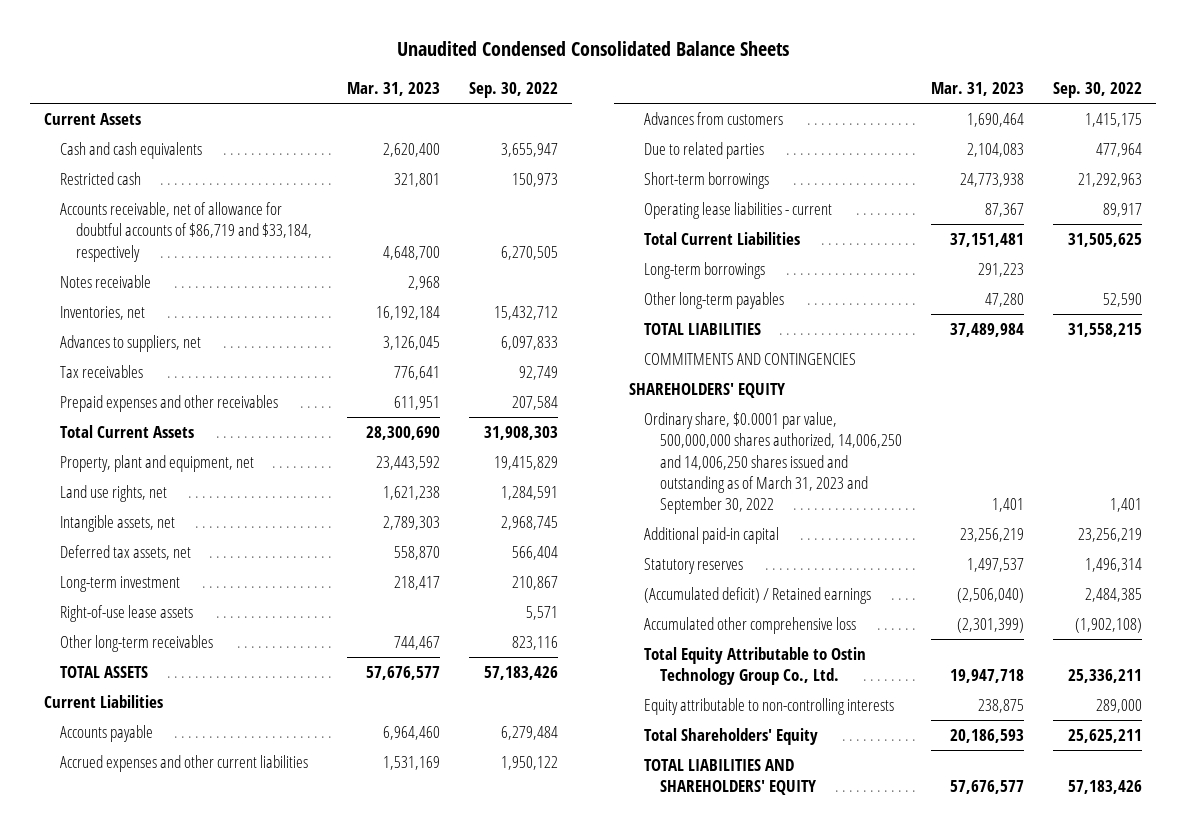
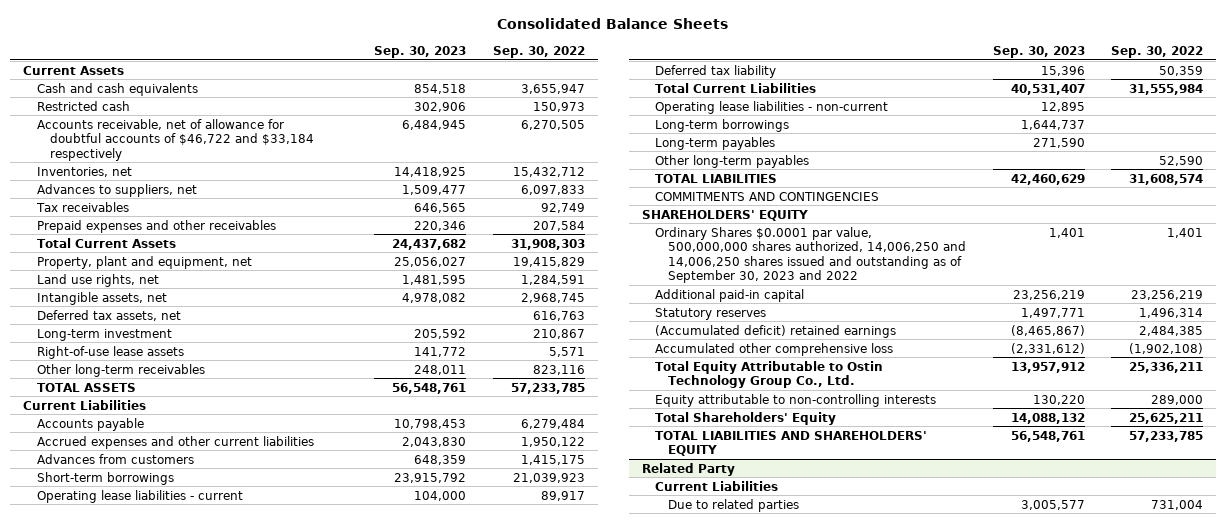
[397,41,790,57] Unaudited Condensed Consolidated Balance Sheets -> [497,18,729,30] Consolidated Balance Sheets
[346,82,440,97] Mar. 31, 2023 -> none
none -> [374,46,467,59] Sep. 30, 2023
[60,275,152,289] Notes receivable -> none
[60,202,312,262] Accounts receivable, net of allowance for doubtful accounts of $86,719 and $33,184, respectively -> [36,118,314,161] Accounts receivable, net of allowance for doubtful accounts of $46,722 and $33,184 respectively
[511,546,558,561] 566,404 -> [532,310,585,321] 616,763
[483,666,558,681] 57,183,426 -> [510,382,585,394] 57,233,785
[644,142,765,160] Due to related parties -> none
[1077,173,1142,188] 21,292,963 -> [512,472,585,483] 21,039,923
none -> [654,64,776,78] Deferred tax liability
[1067,233,1142,248] 31,505,625 -> [1129,83,1204,95] 31,555,984
none -> [654,100,888,114] Operating lease liabilities - non-current
none -> [654,136,775,150] Long-term payables
[1067,323,1142,338] 31,558,215 -> [1129,173,1204,185] 31,608,574
[644,412,902,515] Ordinary share, $0.0001 par value, 500,000,000 shares authorized, 14,006,250 and 14,006,250 shares issued and outstanding as of March 31, 2023 and September 30, 2022 -> [654,226,967,283] Ordinary Shares $0.0001 par value, 500,000,000 shares authorized, 14,006,250 and 14,006,250 shares issued and outstanding as of September 30, 2023 and 2022
[644,587,872,605] (Accumulated deficit) / Retained earnings -> [654,324,896,338] (Accumulated deficit) retained earnings
[1067,780,1142,795] 57,183,426 -> [1129,430,1204,442] 57,233,785
none -> [641,462,735,476] Related Party
none -> [654,480,778,491] Current Liabilities
none -> [668,498,800,512] Due to related parties

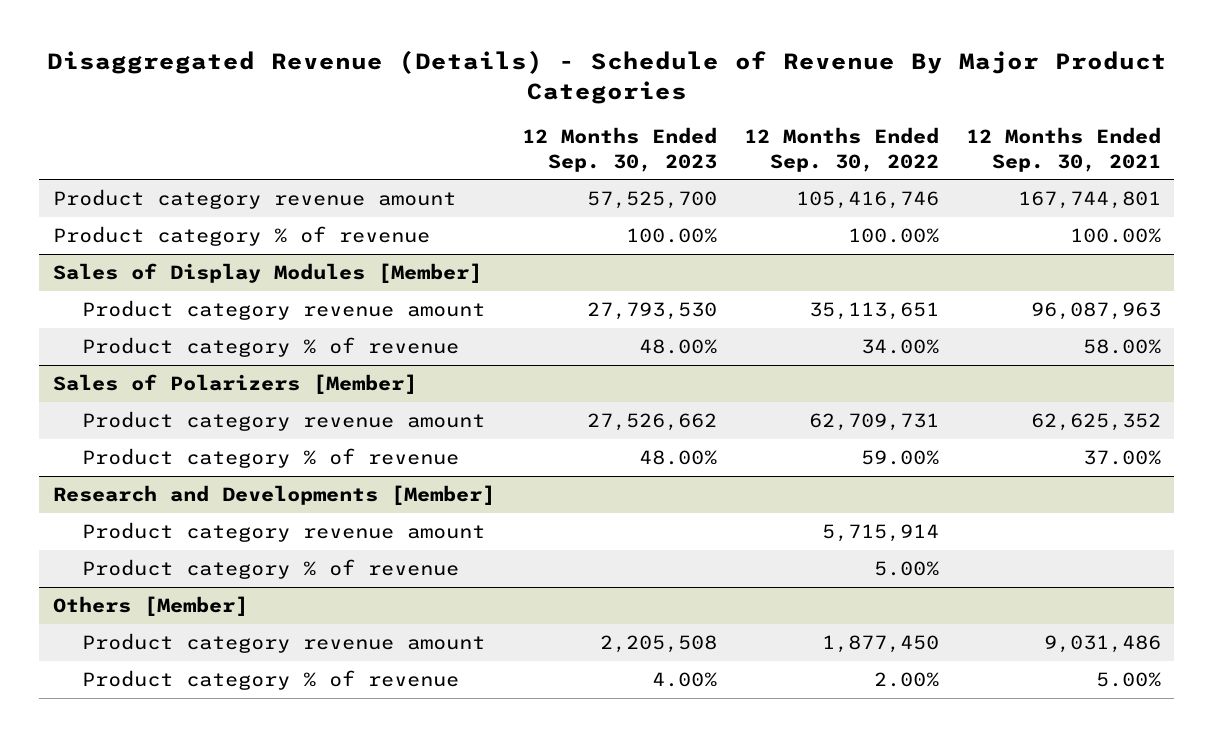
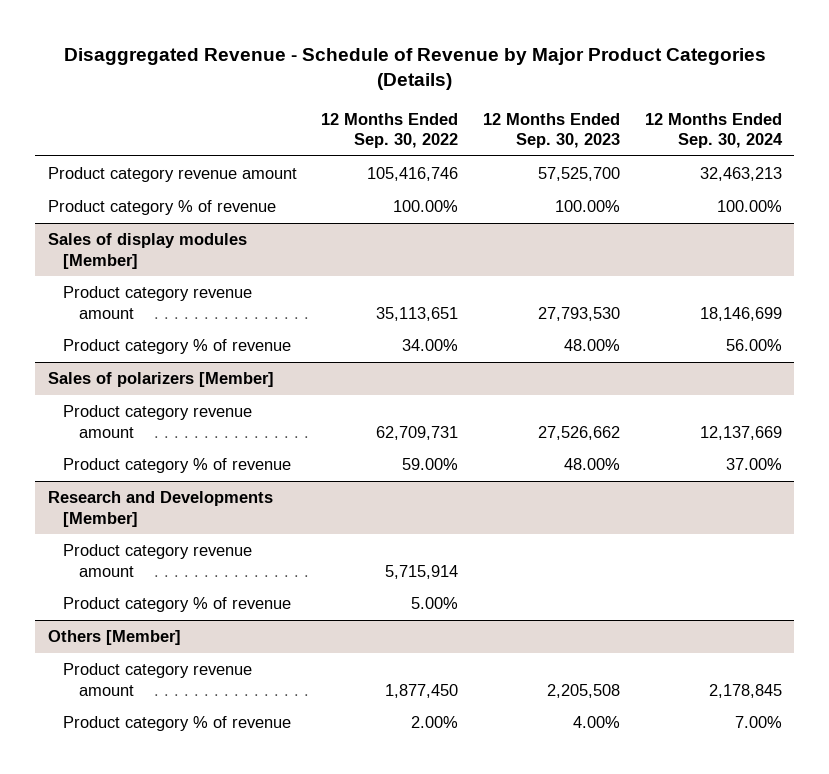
[46,49,1167,104] Disaggregated Revenue (Details) - Schedule of Revenue By Major Product Categories -> [63,47,766,91] Disaggregated Revenue - Schedule of Revenue by Major Product Categories (Details)
[965,126,1161,172] 12 Months Ended Sep. 30, 2021 -> none
none -> [644,112,783,149] 12 Months Ended Sep. 30, 2024
[52,263,482,284] Sales of Display Modules [Member] -> [47,233,247,269] Sales of display modules [Member]
[52,374,417,395] Sales of Polarizers [Member] -> [47,372,274,388] Sales of polarizers [Member]

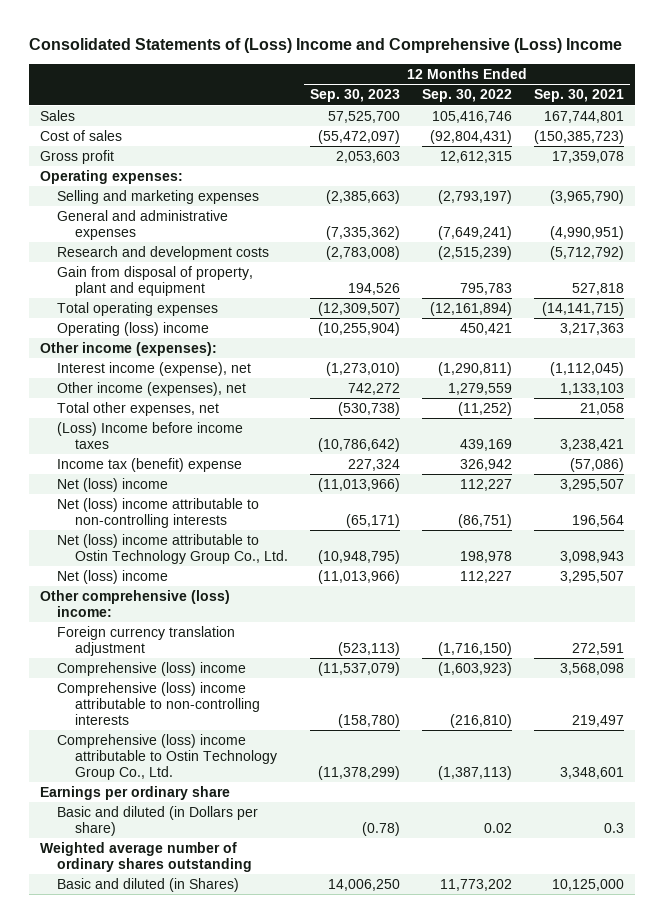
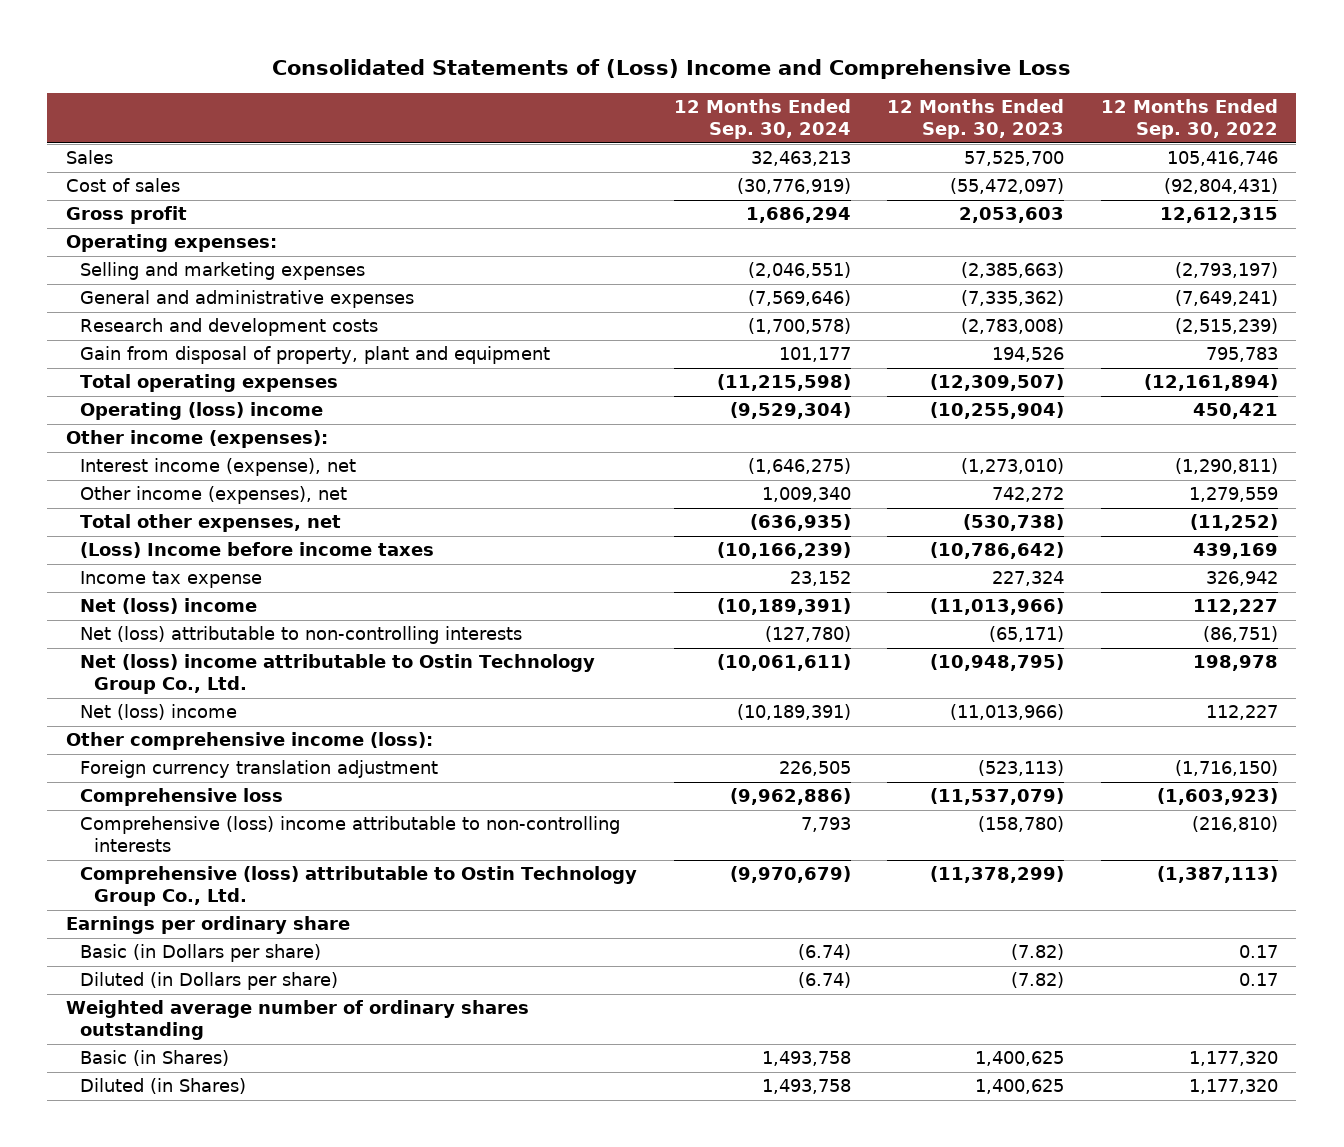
[28,38,622,54] Consolidated Statements of (Loss) Income and Comprehensive (Loss) Income -> [271,58,1071,79] Consolidated Statements of (Loss) Income and Comprehensive Loss
[534,89,625,103] Sep. 30, 2021 -> none
none -> [673,99,851,140] 12 Months Ended Sep. 30, 2024
[57,457,243,472] Income tax (benefit) expense -> [79,571,262,589] Income tax expense
[57,497,260,529] Net (loss) income attributable to non-controlling interests -> [79,626,522,645] Net (loss) attributable to non-controlling interests
[39,589,230,618] Other comprehensive (loss) income: -> [65,732,433,751] Other comprehensive income (loss):
[57,661,247,676] Comprehensive (loss) income -> [79,788,283,807] Comprehensive loss
[57,733,277,781] Comprehensive (loss) income attributable to Ostin Technology Group Co., Ltd. -> [79,866,637,907] Comprehensive (loss) attributable to Ostin Technology Group Co., Ltd.
[57,805,259,837] Basic and diluted (in Dollars per share) -> [79,944,321,963] Basic (in Dollars per share)
[361,822,400,837] (0.78) -> [1011,944,1065,961] (7.82)
[484,823,513,834] 0.02 -> [1238,945,1278,959] 0.17
none -> [79,972,338,991] Diluted (in Dollars per share)
[57,877,240,892] Basic and diluted (in Shares) -> [79,1050,229,1067] Basic (in Shares)
[327,878,400,891] 14,006,250 -> [975,1051,1065,1067] 1,400,625
[440,878,513,891] 11,773,202 -> [1188,1051,1278,1067] 1,177,320
none -> [79,1078,246,1095] Diluted (in Shares)

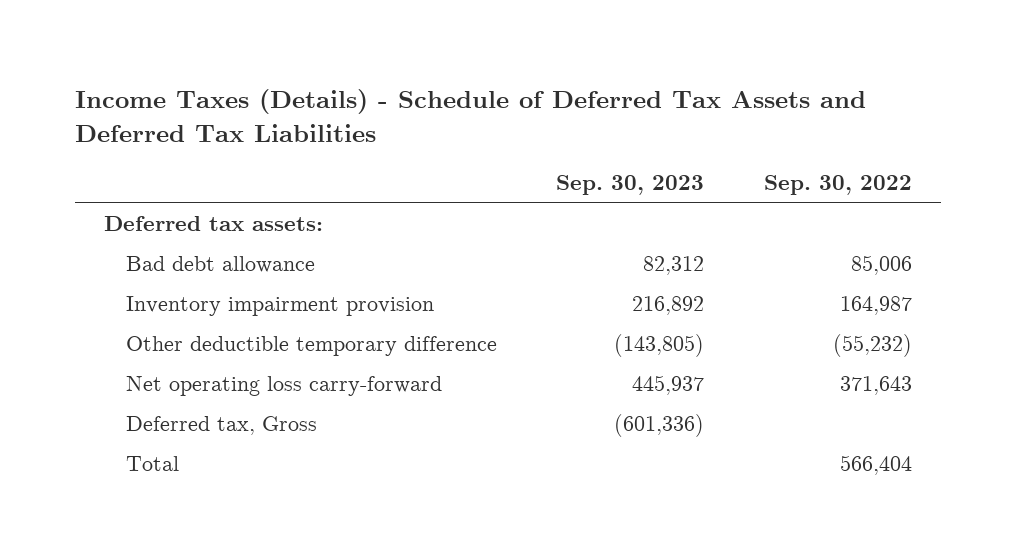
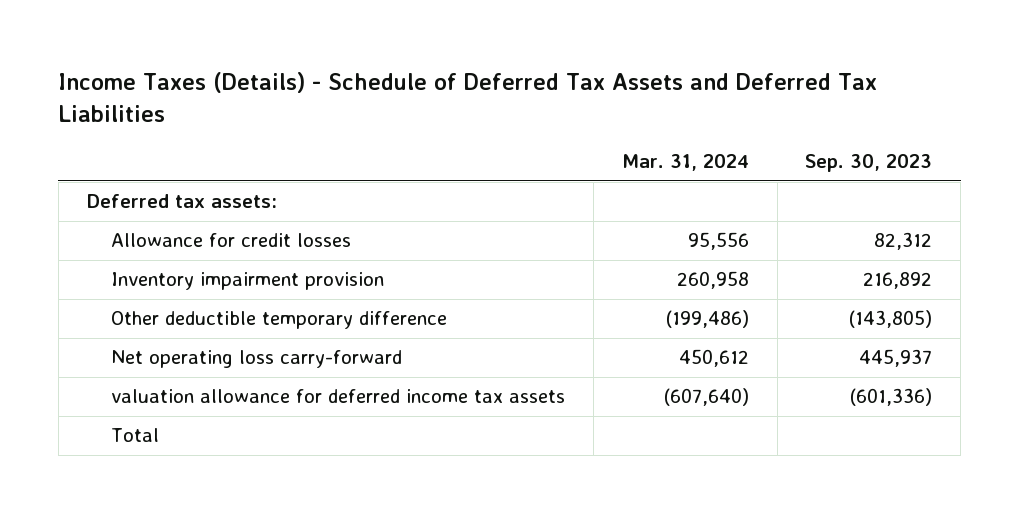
[763,175,912,196] Sep. 30, 2022 -> none
none -> [621,154,749,172] Mar. 31, 2024
[125,256,315,274] Bad debt allowance -> [111,233,352,248] Allowance for credit losses
[125,416,317,436] Deferred tax, Gross -> [111,389,566,404] valuation allowance for deferred income tax assets

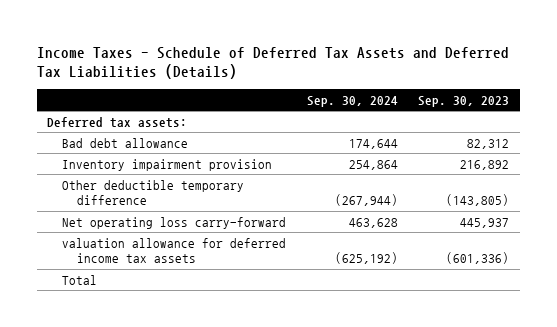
[58,71,878,122] Income Taxes (Details) - Schedule of Deferred Tax Assets and Deferred Tax Liabilities -> [37,46,510,80] Income Taxes - Schedule of Deferred Tax Assets and Deferred Tax Liabilities (Details)
[621,154,749,172] Mar. 31, 2024 -> none
none -> [306,95,398,107] Sep. 30, 2024
[111,233,352,248] Allowance for credit losses -> [62,137,189,148] Bad debt allowance

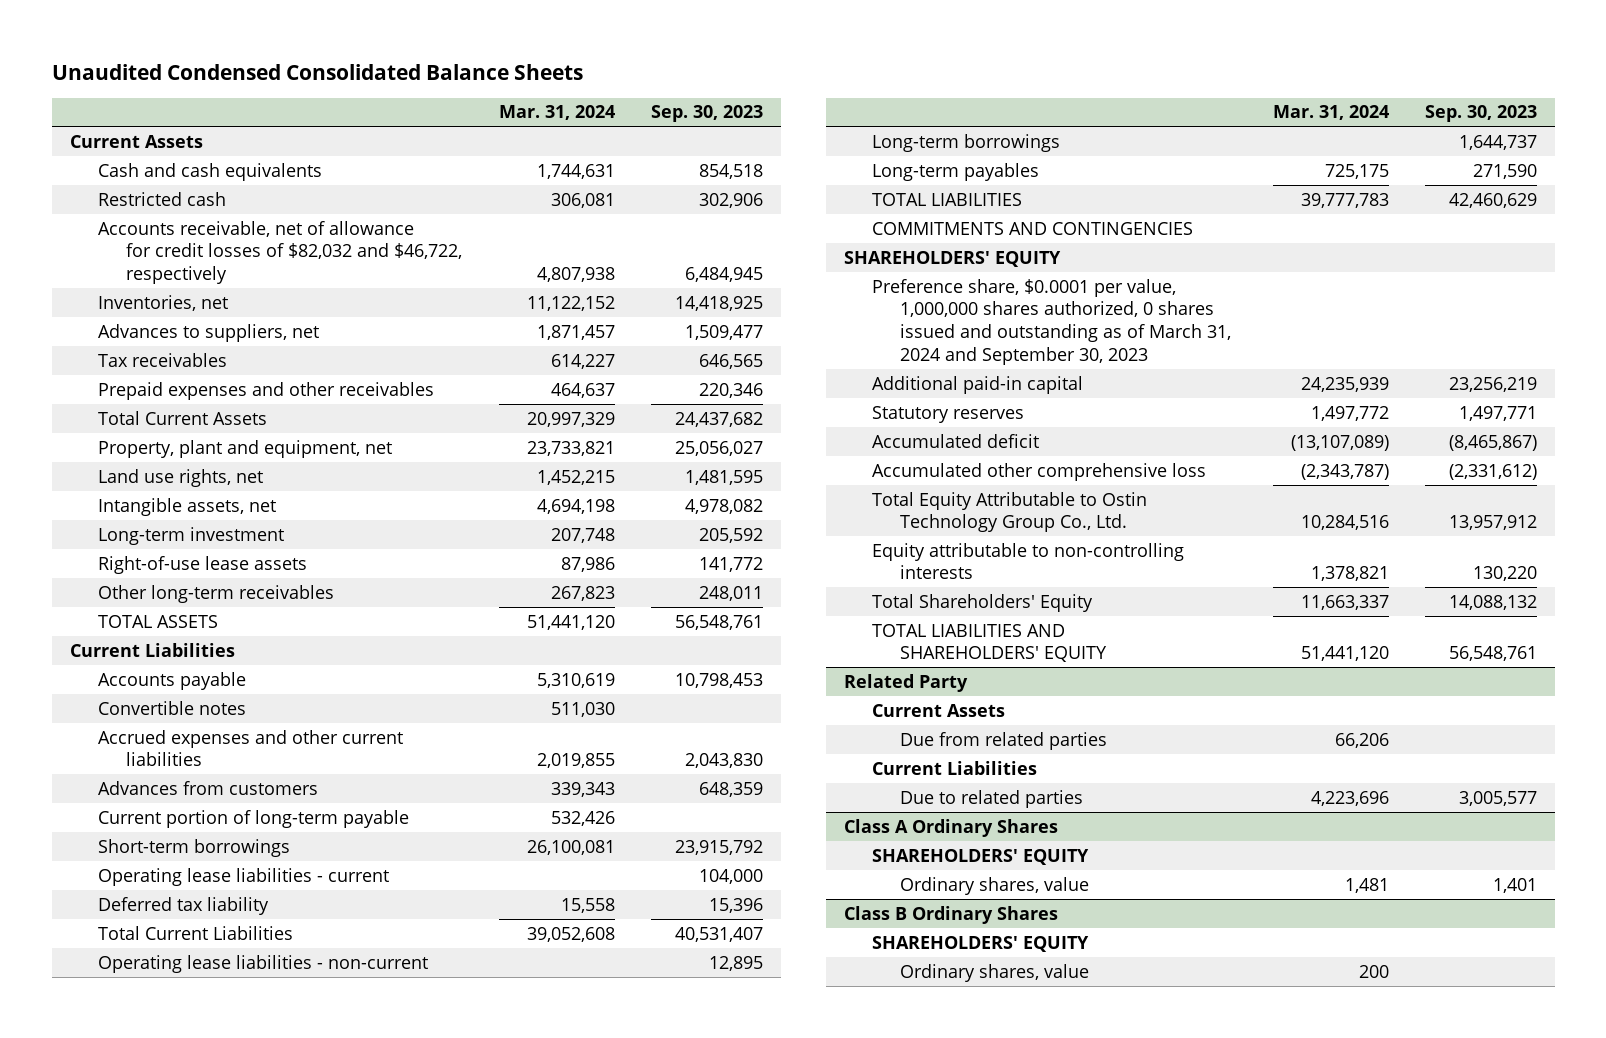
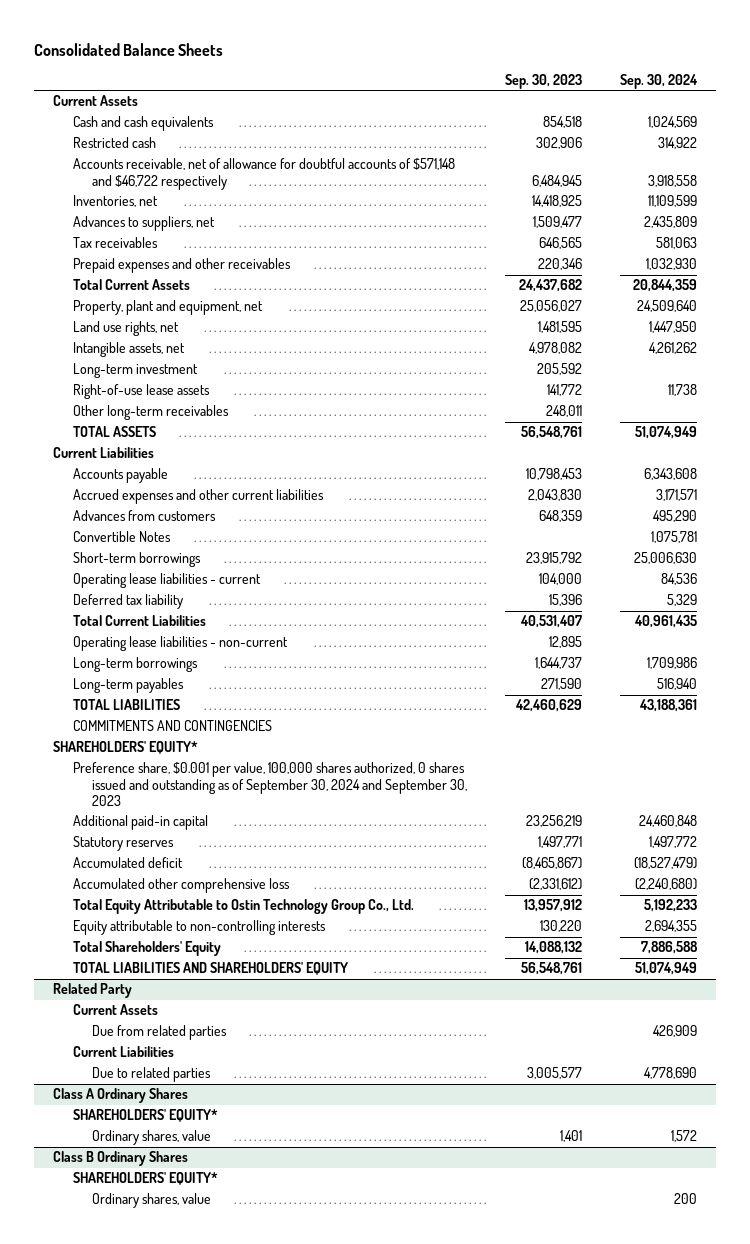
[51,63,583,80] Unaudited Condensed Consolidated Balance Sheets -> [34,42,224,56] Consolidated Balance Sheets
[498,105,615,121] Mar. 31, 2024 -> none
none -> [619,73,698,89] Sep. 30, 2024
[98,220,463,285] Accounts receivable, net of allowance for credit losses of $82,032 and $46,722, respectively -> [72,158,455,190] Accounts receivable, net of allowance for doubtful accounts of $571,148 and $46,722 respectively
[98,700,247,715] Convertible notes -> none
[98,809,410,828] Current portion of long-term payable -> none
none -> [72,531,171,543] Convertible Notes
[843,250,1061,267] SHAREHOLDERS' EQUITY -> [53,741,199,755] SHAREHOLDERS' EQUITY*
[872,278,1232,365] Preference share, $0.0001 per value, 1,000,000 shares authorized, 0 shares issued and outstanding as of March 31, 2024 and September 30, 2023 -> [72,762,468,807] Preference share, $0.001 per value, 100,000 shares authorized, 0 shares issued and outstanding as of September 30, 2024 and September 30, 2023
[872,848,1090,865] SHAREHOLDERS' EQUITY -> [72,1109,218,1123] SHAREHOLDERS' EQUITY*
[872,935,1090,952] SHAREHOLDERS' EQUITY -> [72,1172,218,1186] SHAREHOLDERS' EQUITY*

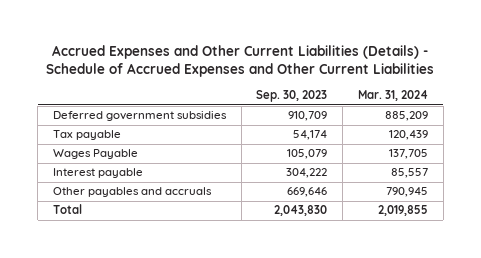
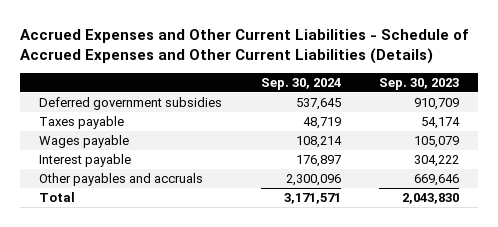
[46,45,435,78] Accrued Expenses and Other Current Liabilities (Details) - Schedule of Accrued Expenses and Other Current Liabilities -> [20,29,470,65] Accrued Expenses and Other Current Liabilities - Schedule of Accrued Expenses and Other Current Liabilities (Details)
[357,90,428,102] Mar. 31, 2024 -> none
none -> [260,78,341,91] Sep. 30, 2024
[53,130,122,141] Tax payable -> [39,115,125,129] Taxes payable
[53,149,139,160] Wages Payable -> [39,134,130,148] Wages payable

